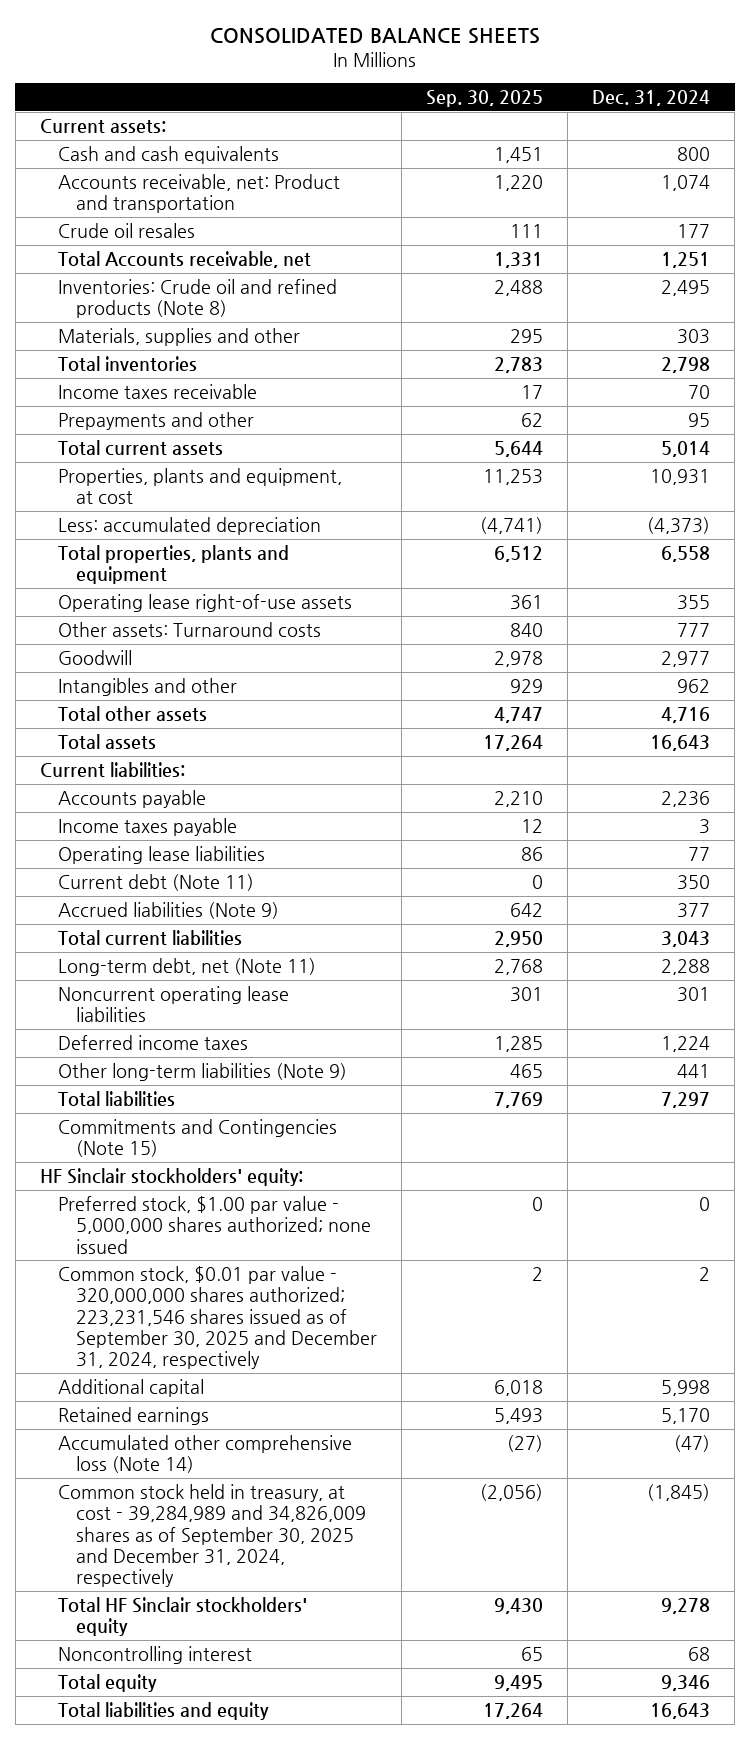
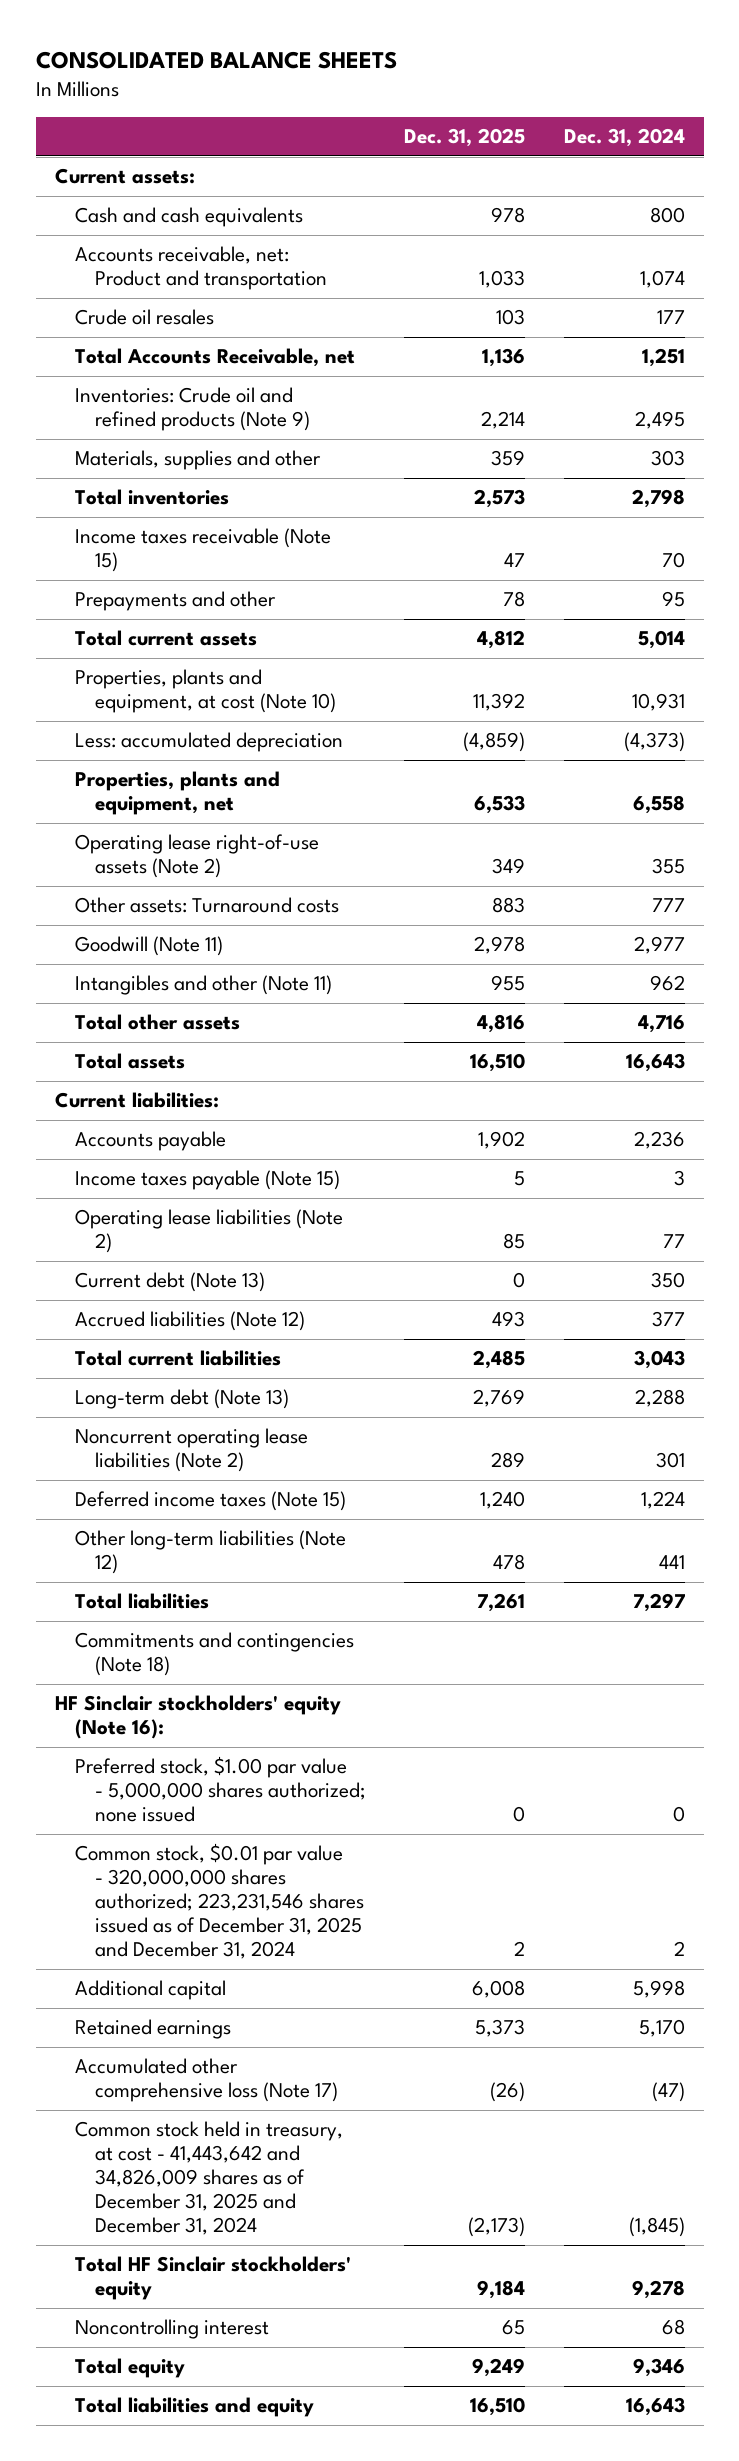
[426,89,544,107] Sep. 30, 2025 -> none
none -> [404,128,526,148] Dec. 31, 2025
[58,251,312,269] Total Accounts receivable, net -> [75,348,356,368] Total Accounts Receivable, net
[58,279,338,319] Inventories: Crude oil and refined products (Note 8) -> [75,387,311,432] Inventories: Crude oil and refined products (Note 9)
[58,384,258,400] Income taxes receivable -> [75,528,332,573] Income taxes receivable (Note 15)
[58,468,343,505] Properties, plants and equipment, at cost -> [75,669,337,714] Properties, plants and equipment, at cost (Note 10)
[58,545,290,585] Total properties, plants and equipment -> [75,771,281,816] Properties, plants and equipment, net
[58,594,353,613] Operating lease right-of-use assets -> [75,834,320,879] Operating lease right-of-use assets (Note 2)
[58,650,133,666] Goodwill -> [75,936,224,957] Goodwill (Note 11)
[58,678,238,697] Intangibles and other -> [75,975,333,996] Intangibles and other (Note 11)
[58,818,238,837] Income taxes payable -> [75,1170,341,1191] Income taxes payable (Note 15)
[58,846,266,865] Operating lease liabilities -> [75,1209,344,1254] Operating lease liabilities (Note 2)
[58,874,255,892] Current debt (Note 11) -> [75,1272,266,1293] Current debt (Note 13)
[58,902,280,920] Accrued liabilities (Note 9) -> [75,1311,306,1332] Accrued liabilities (Note 12)
[58,958,317,977] Long-term debt, net (Note 11) -> [75,1389,290,1410] Long-term debt (Note 13)
[58,986,290,1023] Noncurrent operating lease liabilities -> [75,1428,309,1473] Noncurrent operating lease liabilities (Note 2)
[58,1035,249,1051] Deferred income taxes -> [75,1491,347,1512] Deferred income taxes (Note 15)
[58,1063,348,1082] Other long-term liabilities (Note 9) -> [75,1530,347,1575] Other long-term liabilities (Note 12)
[58,1119,338,1158] Commitments and Contingencies (Note 15) -> [75,1632,355,1677] Commitments and contingencies (Note 18)
[39,1168,303,1187] HF Sinclair stockholders' equity: -> [54,1695,341,1740] HF Sinclair stockholders' equity (Note 16):
[58,1266,378,1370] Common stock, $0.01 par value - 320,000,000 shares authorized; 223,231,546 shares issued as of September 30, 2025 and December 31, 2024, respectively -> [75,1843,365,1960] Common stock, $0.01 par value - 320,000,000 shares authorized; 223,231,546 shares issued as of December 31, 2025 and December 31, 2024
[58,1435,353,1474] Accumulated other comprehensive loss (Note 14) -> [75,2058,339,2103] Accumulated other comprehensive loss (Note 17)
[58,1484,367,1588] Common stock held in treasury, at cost - 39,284,989 and 34,826,009 shares as of September 30, 2025 and December 31, 2024, respectively -> [75,2121,344,2236] Common stock held in treasury, at cost - 41,443,642 and 34,826,009 shares as of December 31, 2025 and December 31, 2024

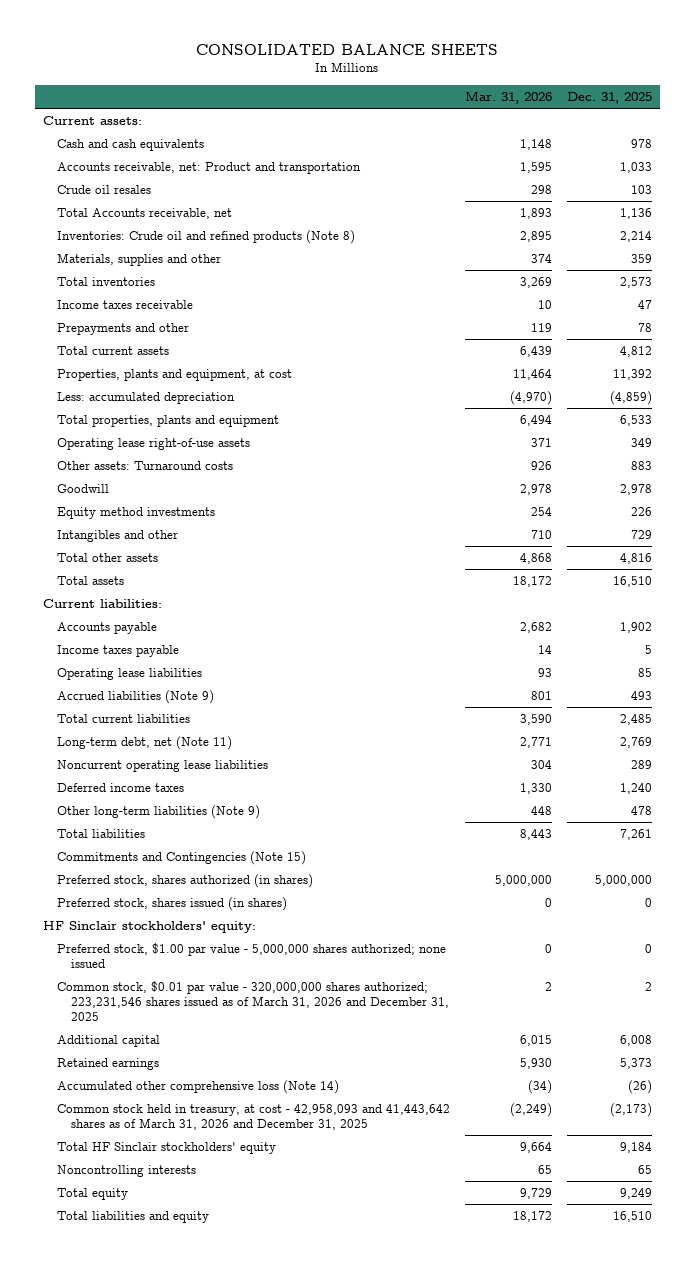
[563,128,685,148] Dec. 31, 2024 -> none
none -> [464,91,552,105] Mar. 31, 2026
[75,348,356,368] Total Accounts Receivable, net -> [56,207,232,219] Total Accounts receivable, net
[75,387,311,432] Inventories: Crude oil and refined products (Note 9) -> [56,229,355,244] Inventories: Crude oil and refined products (Note 8)
[75,528,332,573] Income taxes receivable (Note 15) -> [56,299,193,309] Income taxes receivable
[75,669,337,714] Properties, plants and equipment, at cost (Note 10) -> [56,368,292,381] Properties, plants and equipment, at cost
[75,771,281,816] Properties, plants and equipment, net -> [56,414,279,427] Total properties, plants and equipment
[75,834,320,879] Operating lease right-of-use assets (Note 2) -> [56,437,250,450] Operating lease right-of-use assets
[75,936,224,957] Goodwill (Note 11) -> [56,483,109,493] Goodwill
none -> [56,506,215,519] Equity method investments
[75,975,333,996] Intangibles and other (Note 11) -> [56,529,178,542] Intangibles and other
[491,975,526,992] 955 -> [631,529,653,539] 729
[75,1272,266,1293] Current debt (Note 13) -> none
[75,1170,341,1191] Income taxes payable (Note 15) -> [56,644,179,657] Income taxes payable
[75,1209,344,1254] Operating lease liabilities (Note 2) -> [56,667,202,680] Operating lease liabilities
[75,1311,306,1332] Accrued liabilities (Note 12) -> [56,689,214,704] Accrued liabilities (Note 9)
[75,1389,290,1410] Long-term debt (Note 13) -> [56,735,232,750] Long-term debt, net (Note 11)
[75,1428,309,1473] Noncurrent operating lease liabilities (Note 2) -> [56,759,268,772] Noncurrent operating lease liabilities
[75,1491,347,1512] Deferred income taxes (Note 15) -> [56,782,184,792] Deferred income taxes
[75,1530,347,1575] Other long-term liabilities (Note 12) -> [56,804,260,819] Other long-term liabilities (Note 9)
[75,1632,355,1677] Commitments and contingencies (Note 18) -> [56,850,306,865] Commitments and Contingencies (Note 15)
none -> [56,873,313,888] Preferred stock, shares authorized (in shares)
none -> [56,896,287,911] Preferred stock, shares issued (in shares)
[54,1695,341,1740] HF Sinclair stockholders' equity (Note 16): -> [42,920,256,933] HF Sinclair stockholders' equity:
[75,1843,365,1960] Common stock, $0.01 par value - 320,000,000 shares authorized; 223,231,546 shares issued as of December 31, 2025 and December 31, 2024 -> [56,980,449,1022] Common stock, $0.01 par value - 320,000,000 shares authorized; 223,231,546 shares issued as of March 31, 2026 and December 31, 2025
[75,2058,339,2103] Accumulated other comprehensive loss (Note 17) -> [56,1079,339,1094] Accumulated other comprehensive loss (Note 14)
[75,2121,344,2236] Common stock held in treasury, at cost - 41,443,642 and 34,826,009 shares as of December 31, 2025 and December 31, 2024 -> [56,1103,450,1130] Common stock held in treasury, at cost - 42,958,093 and 41,443,642 shares as of March 31, 2026 and December 31, 2025
[75,2319,270,2340] Noncontrolling interest -> [56,1164,196,1177] Noncontrolling interests

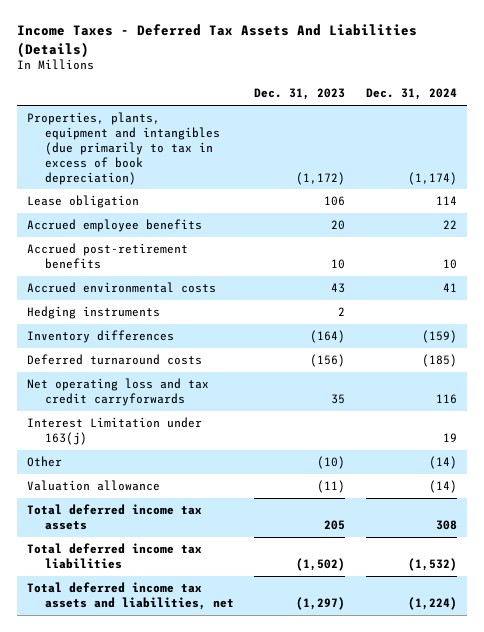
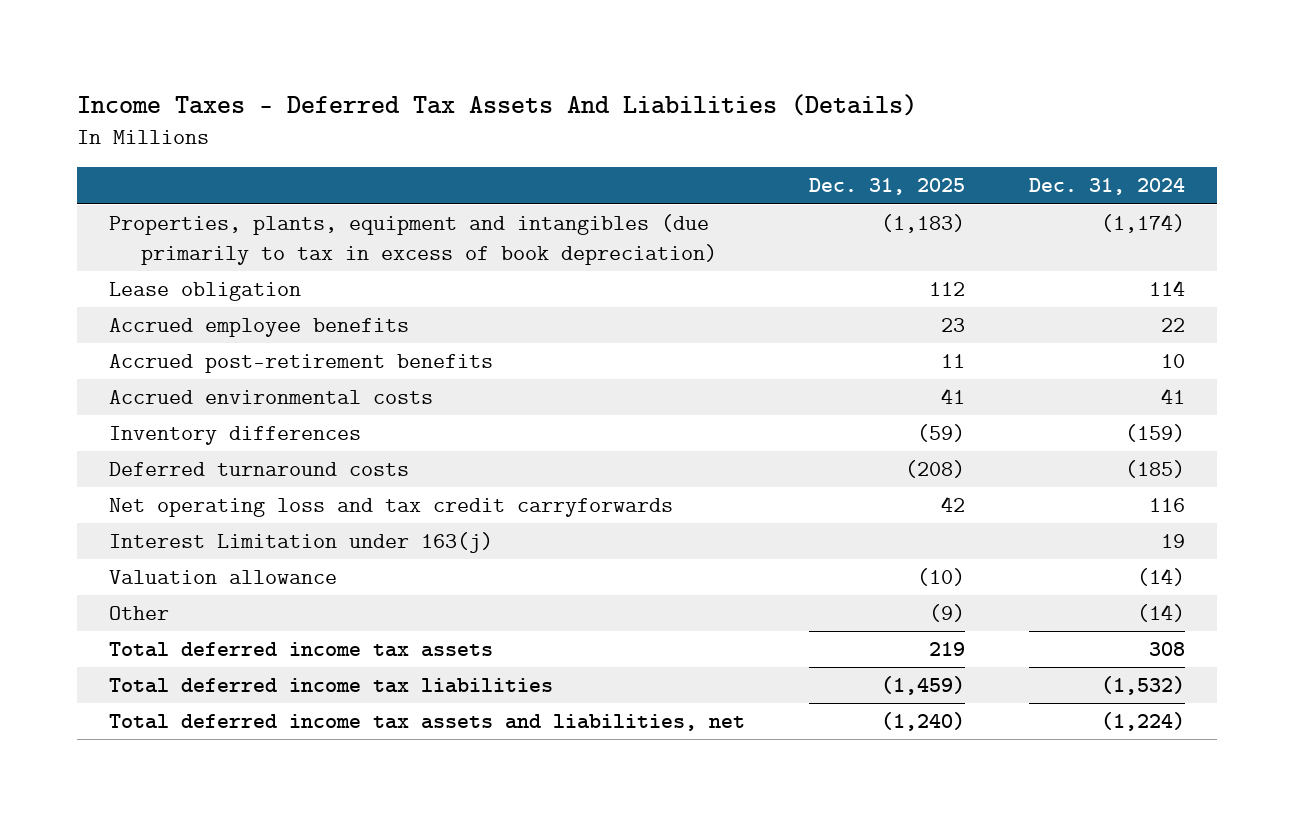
[254,88,346,101] Dec. 31, 2023 -> none
none -> [809,178,966,196] Dec. 31, 2025
[27,306,161,320] Hedging instruments -> none
[27,456,63,468] Other -> [108,606,169,621] Other

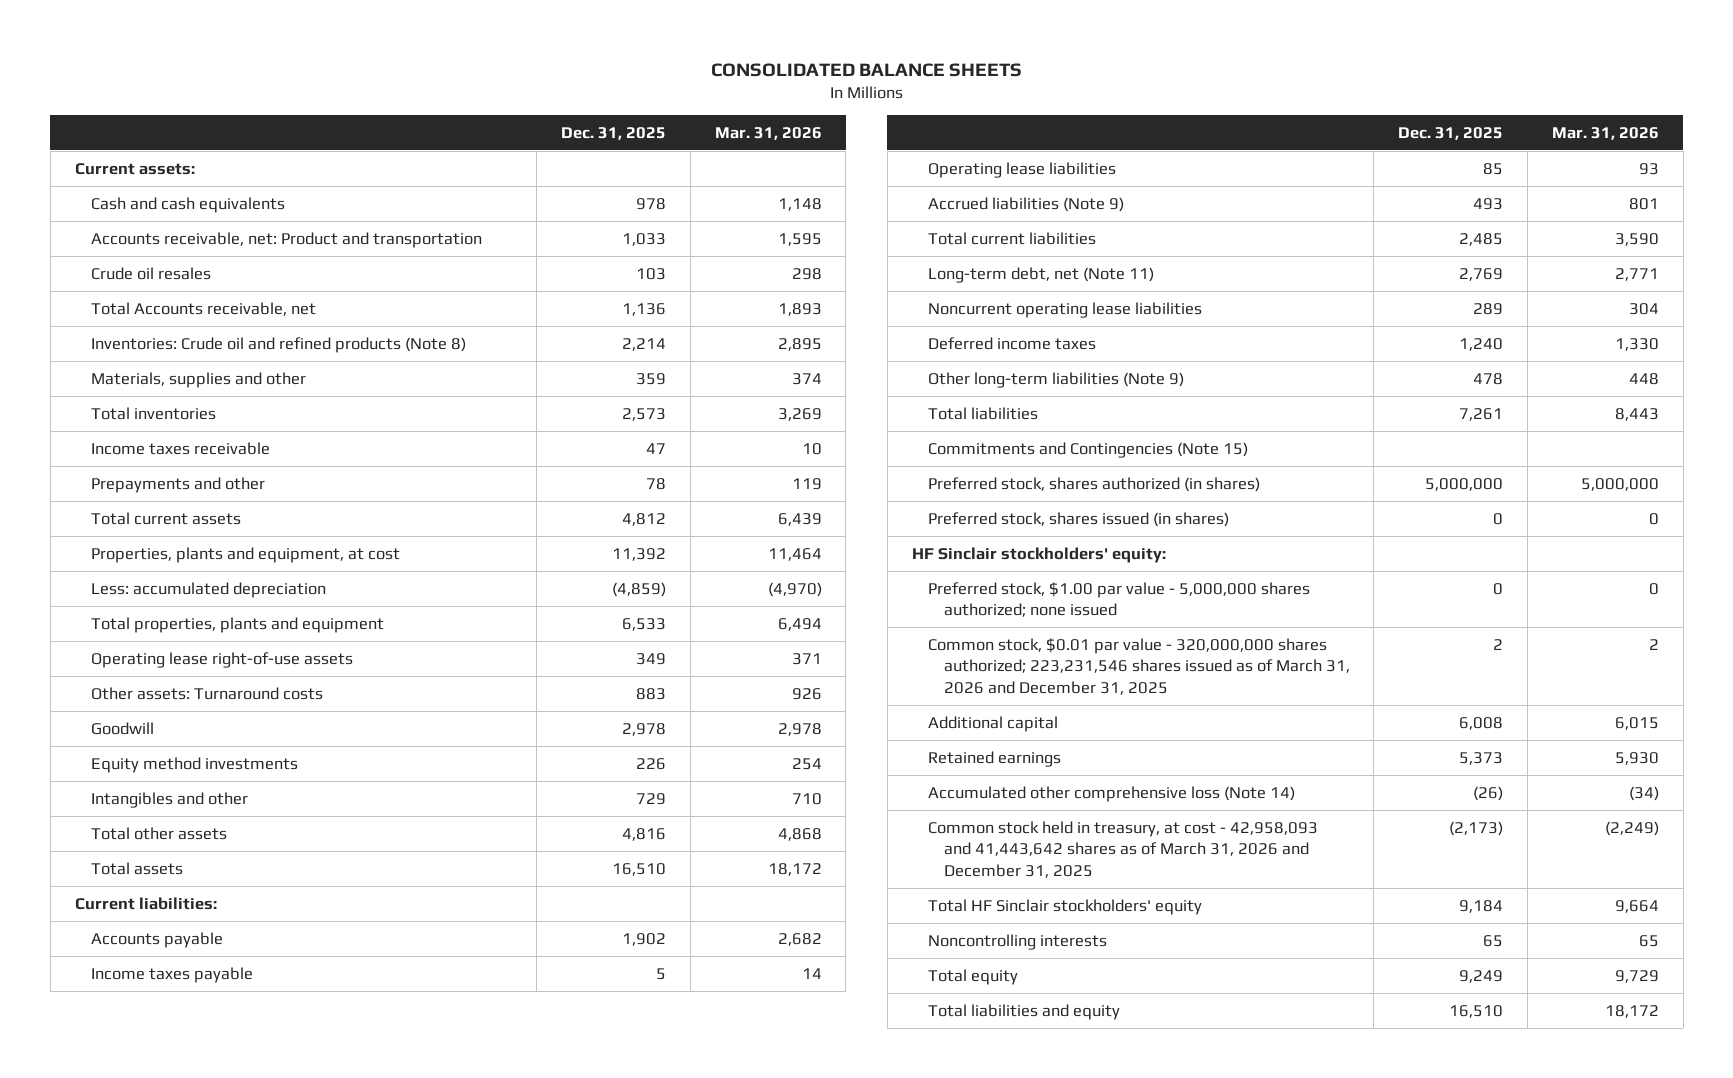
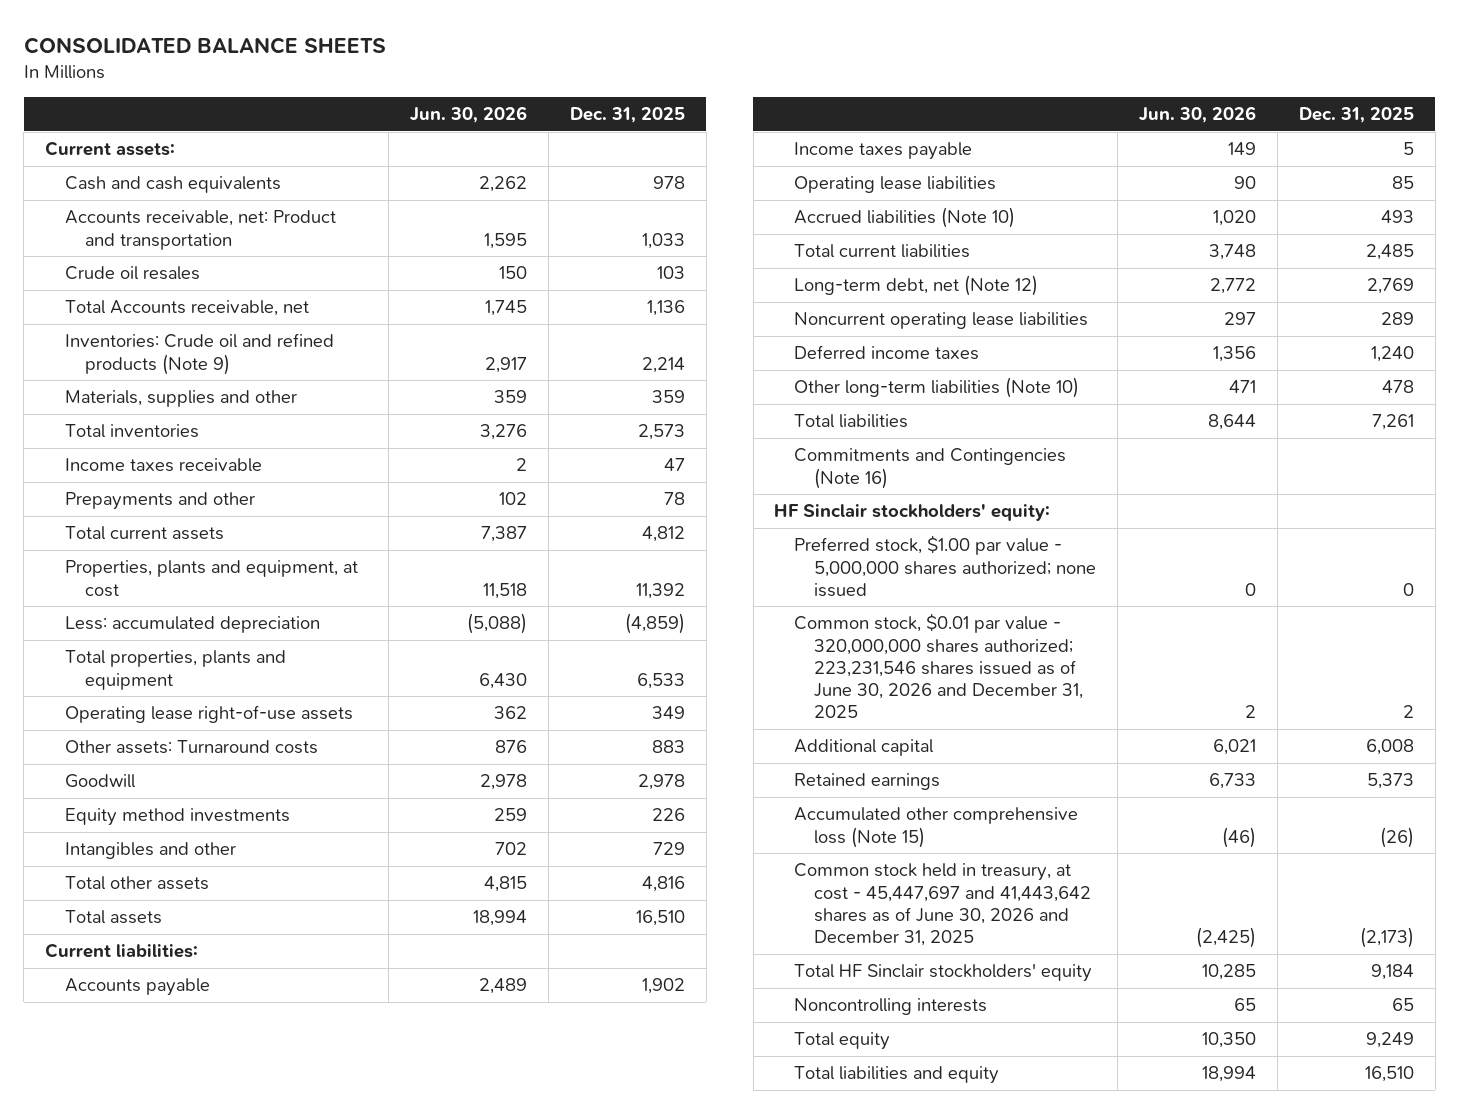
[714,126,822,140] Mar. 31, 2026 -> none
none -> [409,106,527,124] Jun. 30, 2026
[90,336,466,353] Inventories: Crude oil and refined products (Note 8) -> [65,333,335,375] Inventories: Crude oil and refined products (Note 9)
[927,196,1124,212] Accrued liabilities (Note 9) -> [794,207,1016,229] Accrued liabilities (Note 10)
[927,266,1154,283] Long-term debt, net (Note 11) -> [794,275,1039,297] Long-term debt, net (Note 12)
[927,371,1184,388] Other long-term liabilities (Note 9) -> [794,377,1080,399] Other long-term liabilities (Note 10)
[927,476,1260,492] Preferred stock, shares authorized (in shares) -> none
[927,511,1229,527] Preferred stock, shares issued (in shares) -> none
[927,441,1248,458] Commitments and Contingencies (Note 15) -> [794,448,1067,489] Commitments and Contingencies (Note 16)
[927,637,1350,695] Common stock, $0.01 par value - 320,000,000 shares authorized; 223,231,546 shares issued as of March 31, 2026 and December 31, 2025 -> [794,613,1084,719] Common stock, $0.01 par value - 320,000,000 shares authorized; 223,231,546 shares issued as of June 30, 2026 and December 31, 2025
[927,785,1295,802] Accumulated other comprehensive loss (Note 14) -> [794,807,1079,848] Accumulated other comprehensive loss (Note 15)
[927,820,1318,878] Common stock held in treasury, at cost - 42,958,093 and 41,443,642 shares as of March 31, 2026 and December 31, 2025 -> [794,863,1092,947] Common stock held in treasury, at cost - 45,447,697 and 41,443,642 shares as of June 30, 2026 and December 31, 2025

